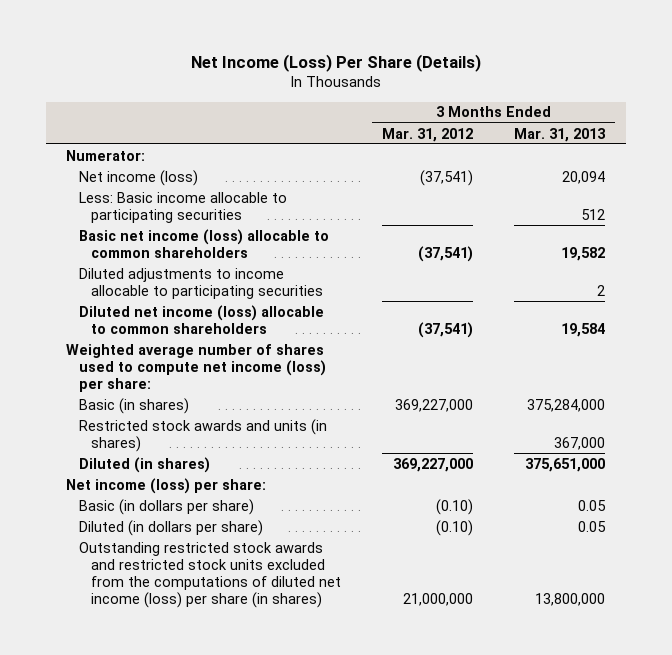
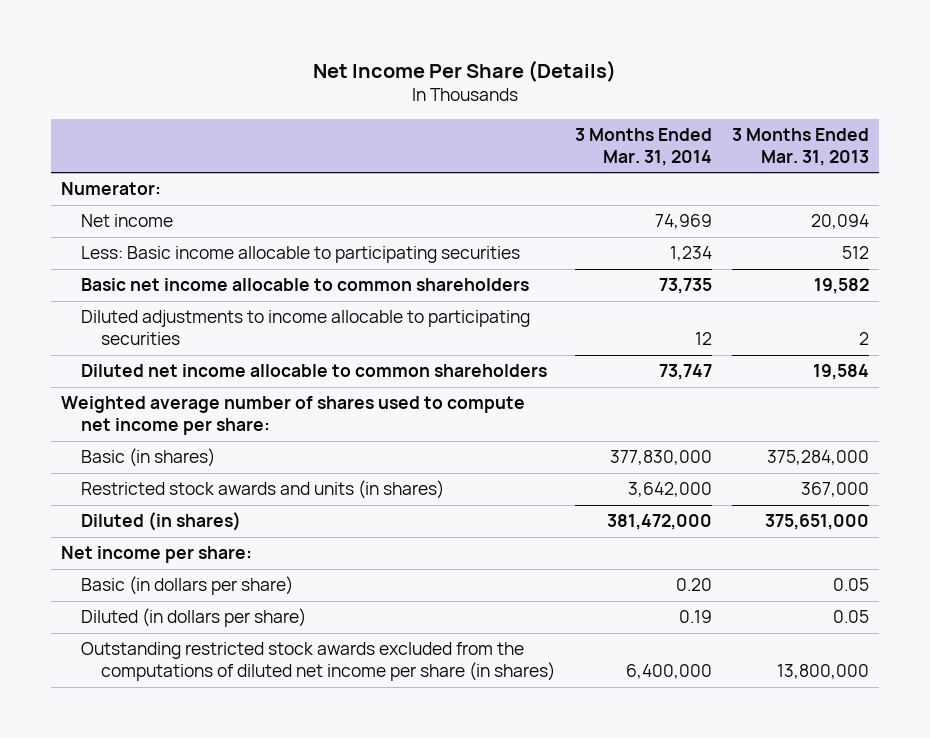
[190,54,481,73] Net Income (Loss) Per Share (Details) -> [313,60,617,83] Net Income Per Share (Details)
[382,127,474,142] Mar. 31, 2012 -> none
none -> [575,127,713,166] 3 Months Ended Mar. 31, 2014
[78,169,198,186] Net income (loss) -> [81,214,174,228] Net income
[78,228,329,258] Basic net income (loss) allocable to common shareholders -> [81,278,530,292] Basic net income allocable to common shareholders
[78,304,324,334] Diluted net income (loss) allocable to common shareholders -> [81,364,548,378] Diluted net income allocable to common shareholders
[66,343,326,392] Weighted average number of shares used to compute net income (loss) per share: -> [61,396,526,436] Weighted average number of shares used to compute net income per share:
[66,477,267,494] Net income (loss) per share: -> [61,546,253,564] Net income per share:
[78,541,341,608] Outstanding restricted stock awards and restricted stock units excluded from the computations of diluted net income (loss) per share (in shares) -> [81,642,556,682] Outstanding restricted stock awards excluded from the computations of diluted net income per share (in shares)

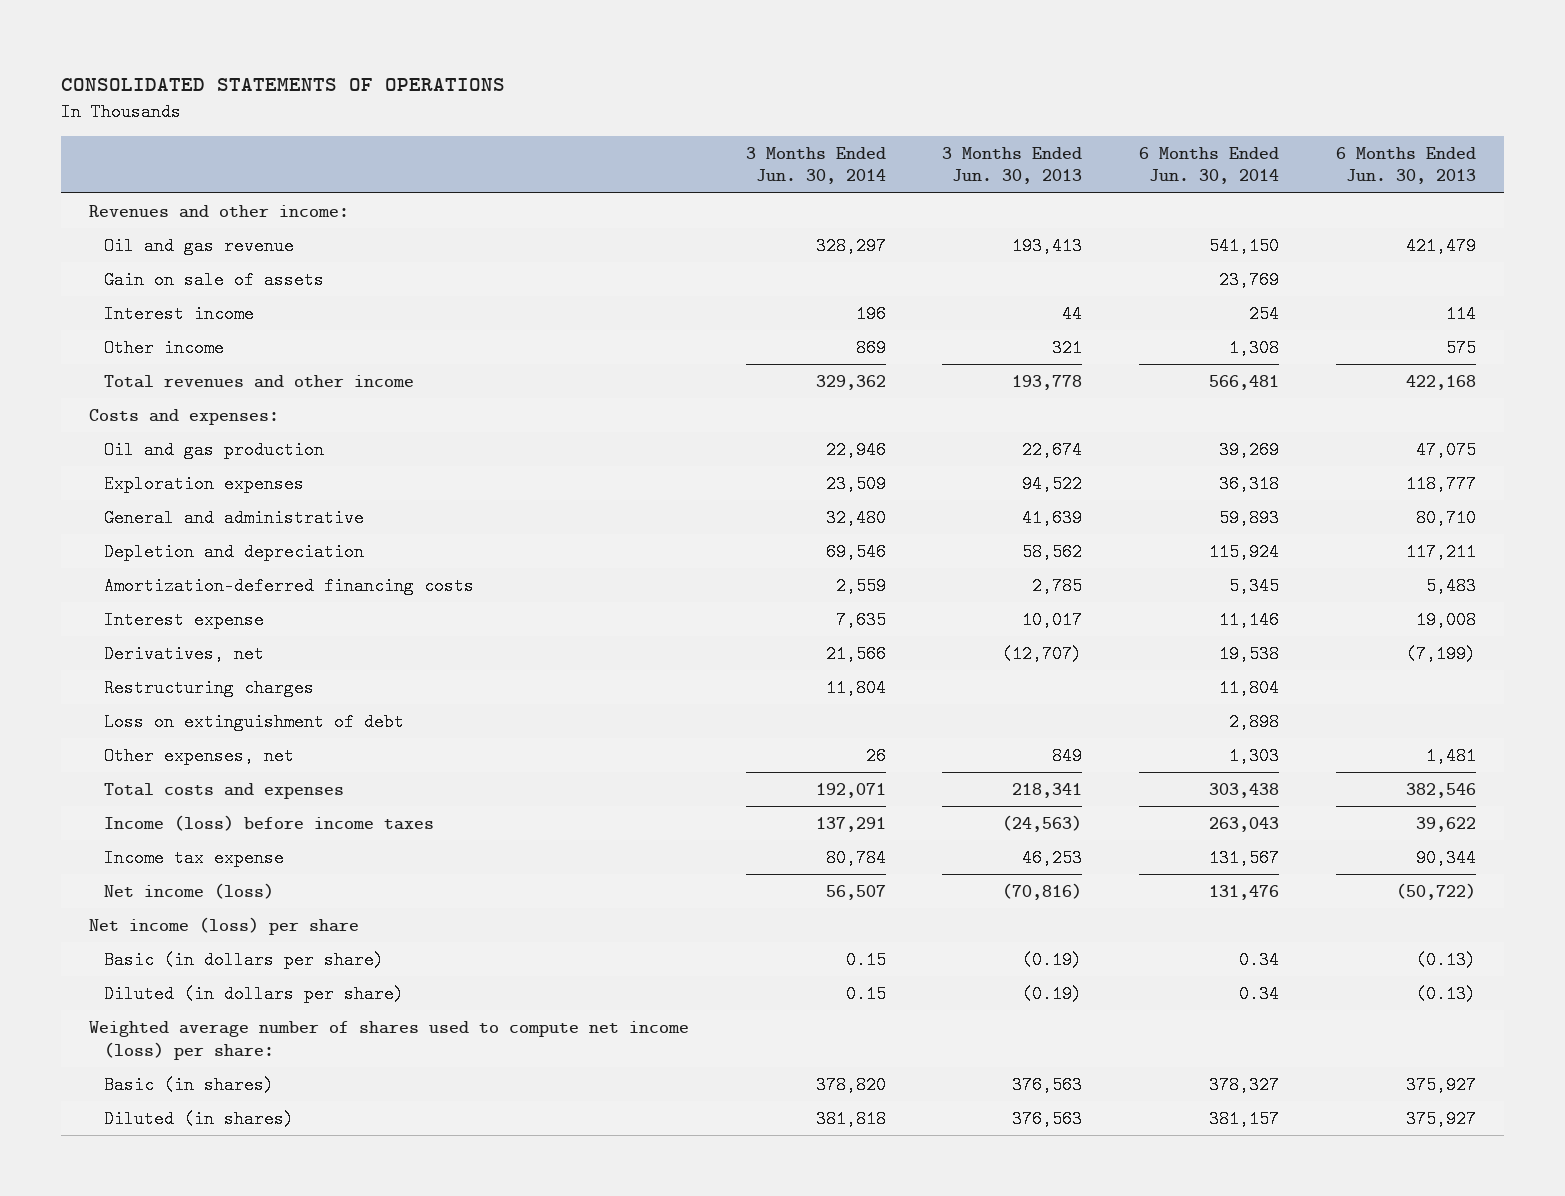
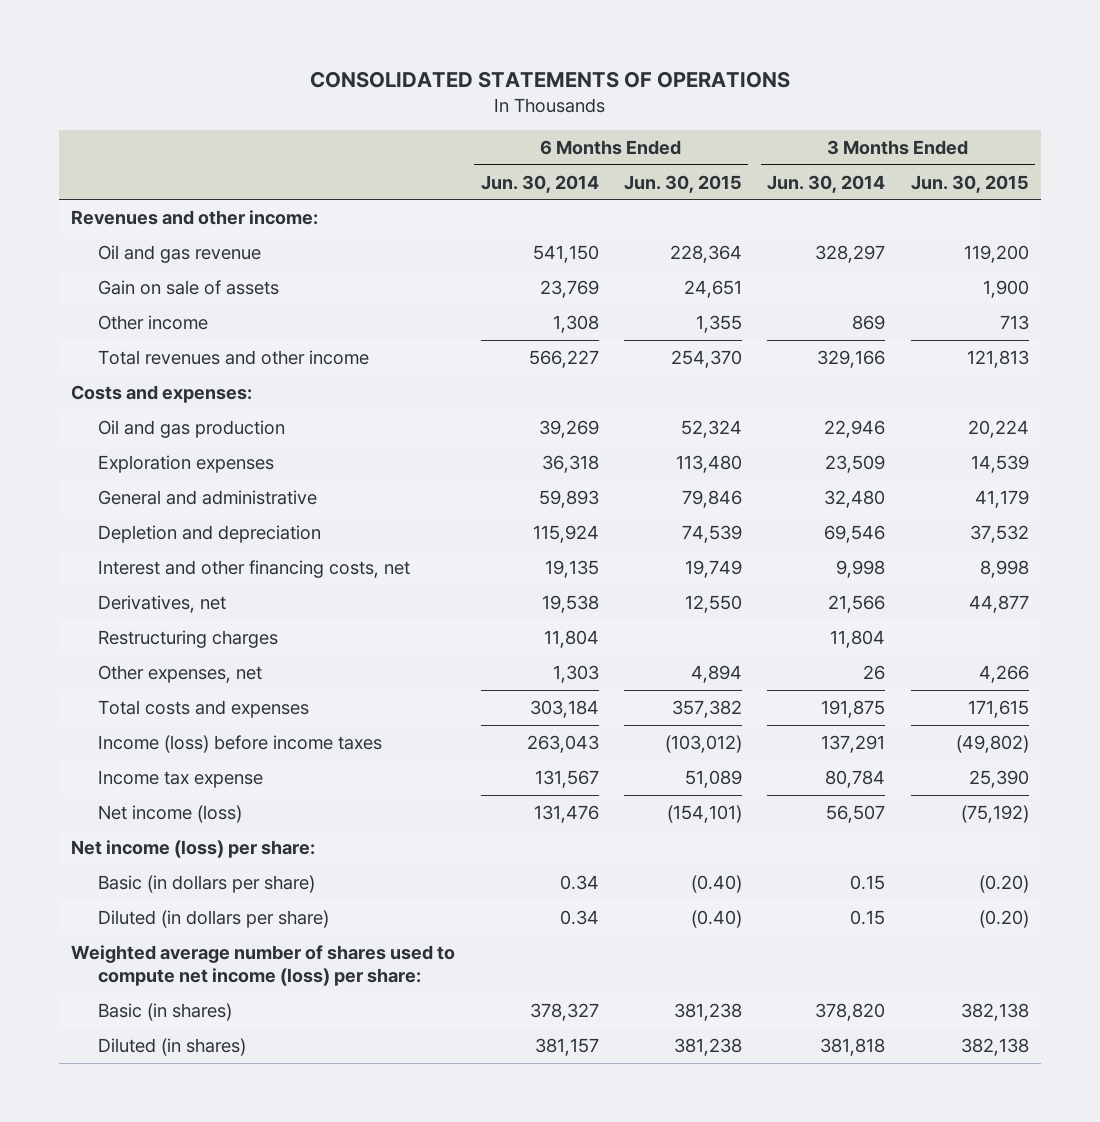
[942,146,1083,185] 3 Months Ended Jun. 30, 2013 -> none
[1335,146,1476,185] 6 Months Ended Jun. 30, 2013 -> none
none -> [623,174,742,193] Jun. 30, 2015
none -> [910,174,1029,193] Jun. 30, 2015
[104,304,255,323] Interest income -> none
[815,374,886,390] 329,362 -> [817,349,886,368] 329,166
[1208,374,1279,390] 566,481 -> [528,349,599,368] 566,227
[104,576,475,595] Amortization-deferred financing costs -> none
[104,610,265,629] Interest expense -> none
none -> [97,559,410,578] Interest and other financing costs, net
[104,712,405,731] Loss on extinguishment of debt -> none
[815,782,886,798] 192,071 -> [821,699,886,718] 191,875
[1208,782,1279,798] 303,438 -> [529,699,599,718] 303,184
[89,916,360,935] Net income (loss) per share -> [71,839,316,858] Net income (loss) per share:

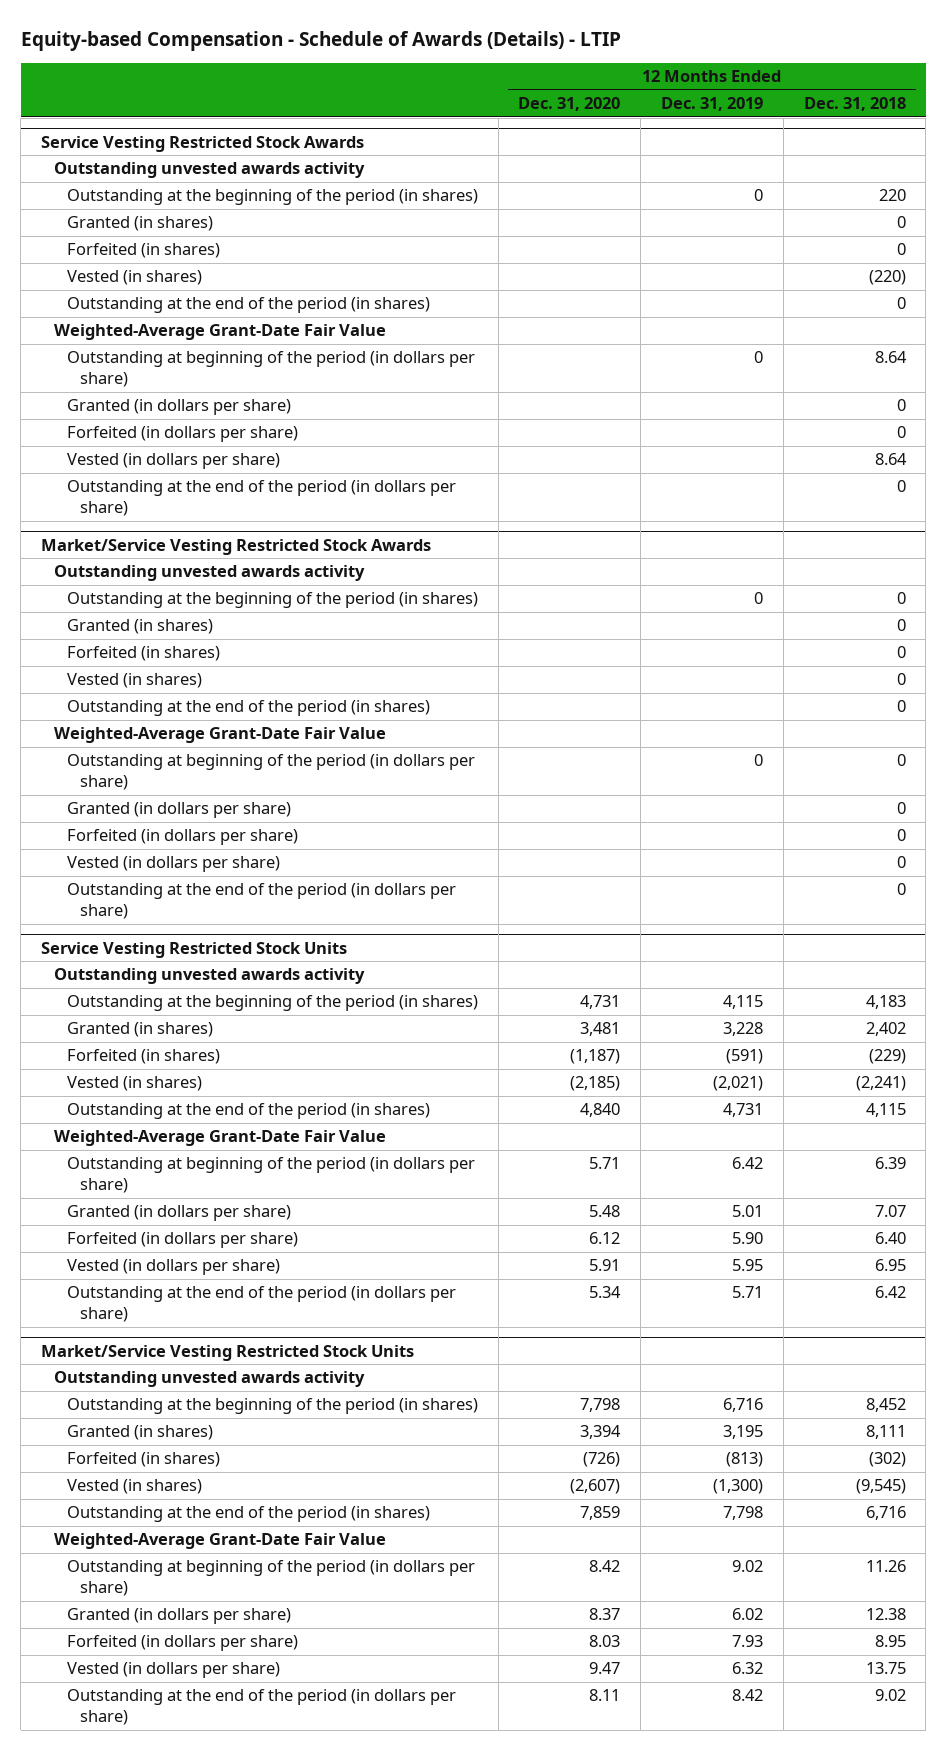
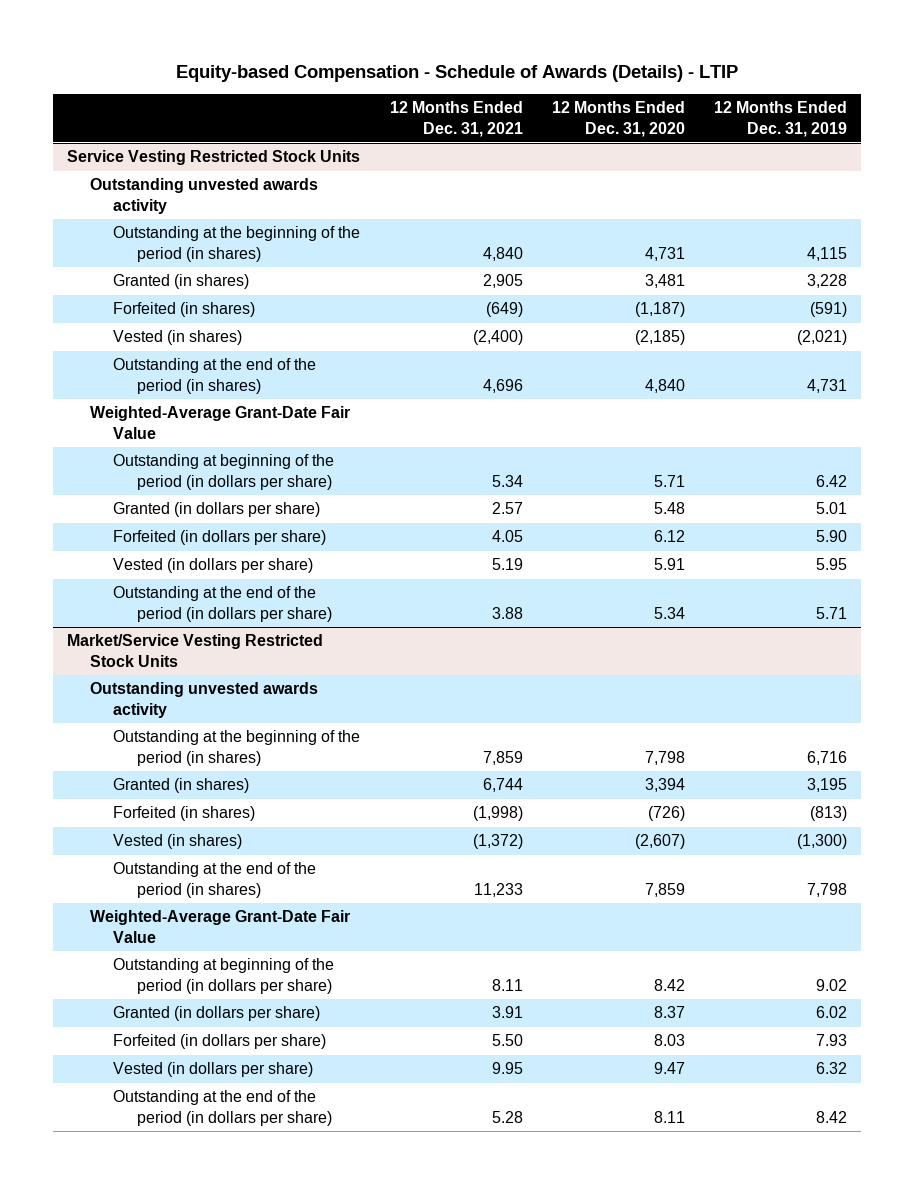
[803,97,906,112] Dec. 31, 2018 -> none
none -> [389,101,523,137] 12 Months Ended Dec. 31, 2021
[40,135,364,152] Service Vesting Restricted Stock Awards -> none
[53,162,365,179] Outstanding unvested awards activity -> none
[66,189,478,206] Outstanding at the beginning of the period (in shares) -> none
[66,216,213,232] Granted (in shares) -> none
[66,243,220,259] Forfeited (in shares) -> none
[66,270,202,286] Vested (in shares) -> none
[66,297,430,314] Outstanding at the end of the period (in shares) -> none
[53,324,386,341] Weighted-Average Grant-Date Fair Value -> none
[66,351,475,388] Outstanding at beginning of the period (in dollars per share) -> none
[66,399,291,416] Granted (in dollars per share) -> none
[66,426,298,443] Forfeited (in dollars per share) -> none
[66,453,280,470] Vested (in dollars per share) -> none
[66,480,456,517] Outstanding at the end of the period (in dollars per share) -> none
[40,538,431,555] Market/Service Vesting Restricted Stock Awards -> none
[53,565,365,582] Outstanding unvested awards activity -> none
[66,592,478,609] Outstanding at the beginning of the period (in shares) -> none
[66,619,213,635] Granted (in shares) -> none
[66,646,220,662] Forfeited (in shares) -> none
[66,673,202,689] Vested (in shares) -> none
[66,700,430,717] Outstanding at the end of the period (in shares) -> none
[53,727,386,744] Weighted-Average Grant-Date Fair Value -> none
[66,754,475,791] Outstanding at beginning of the period (in dollars per share) -> none
[66,802,291,819] Granted (in dollars per share) -> none
[66,829,298,846] Forfeited (in dollars per share) -> none
[66,856,280,873] Vested (in dollars per share) -> none
[66,883,456,920] Outstanding at the end of the period (in dollars per share) -> none

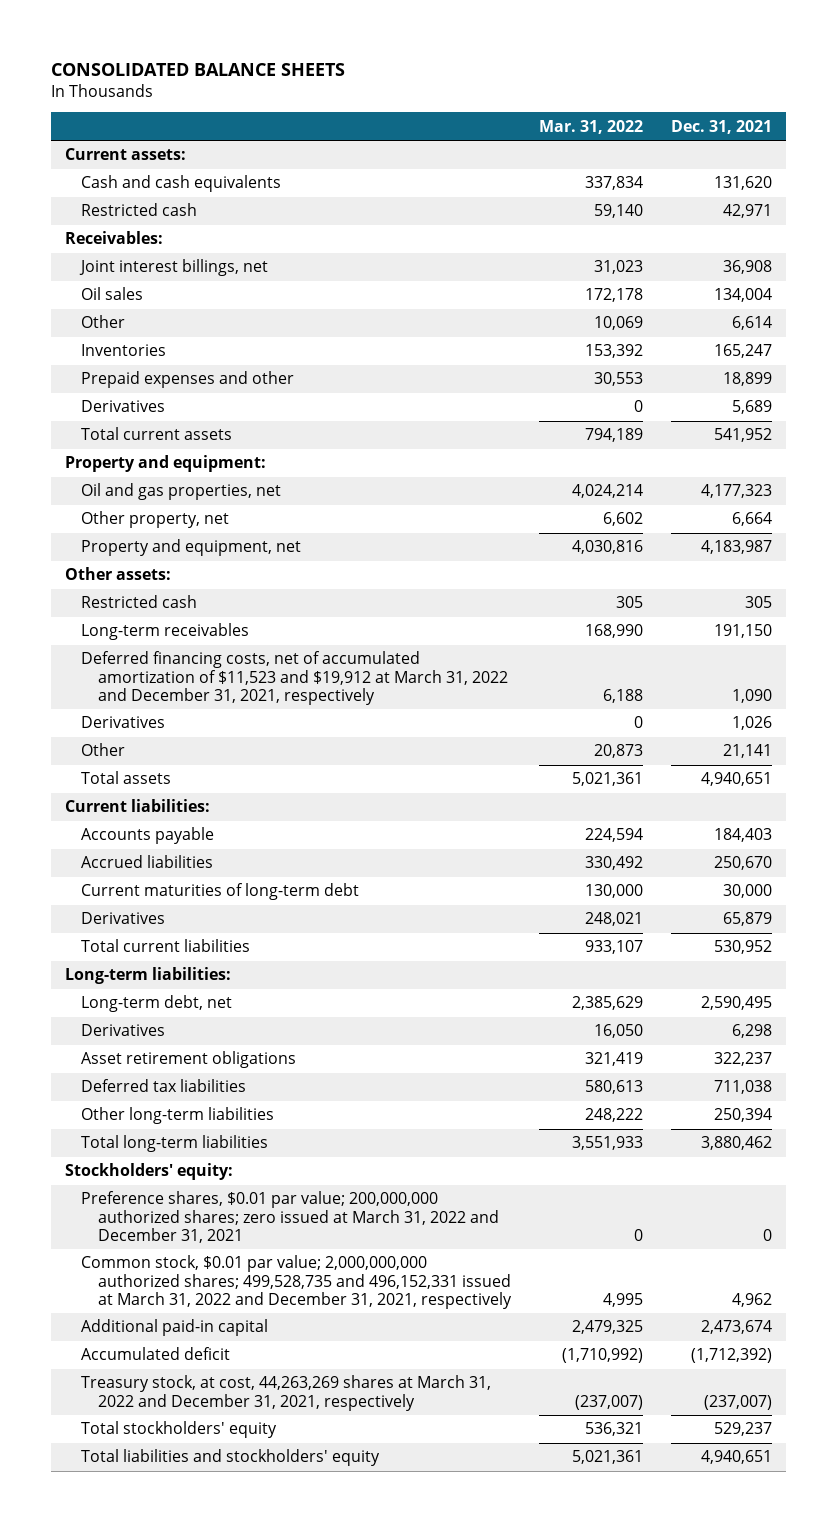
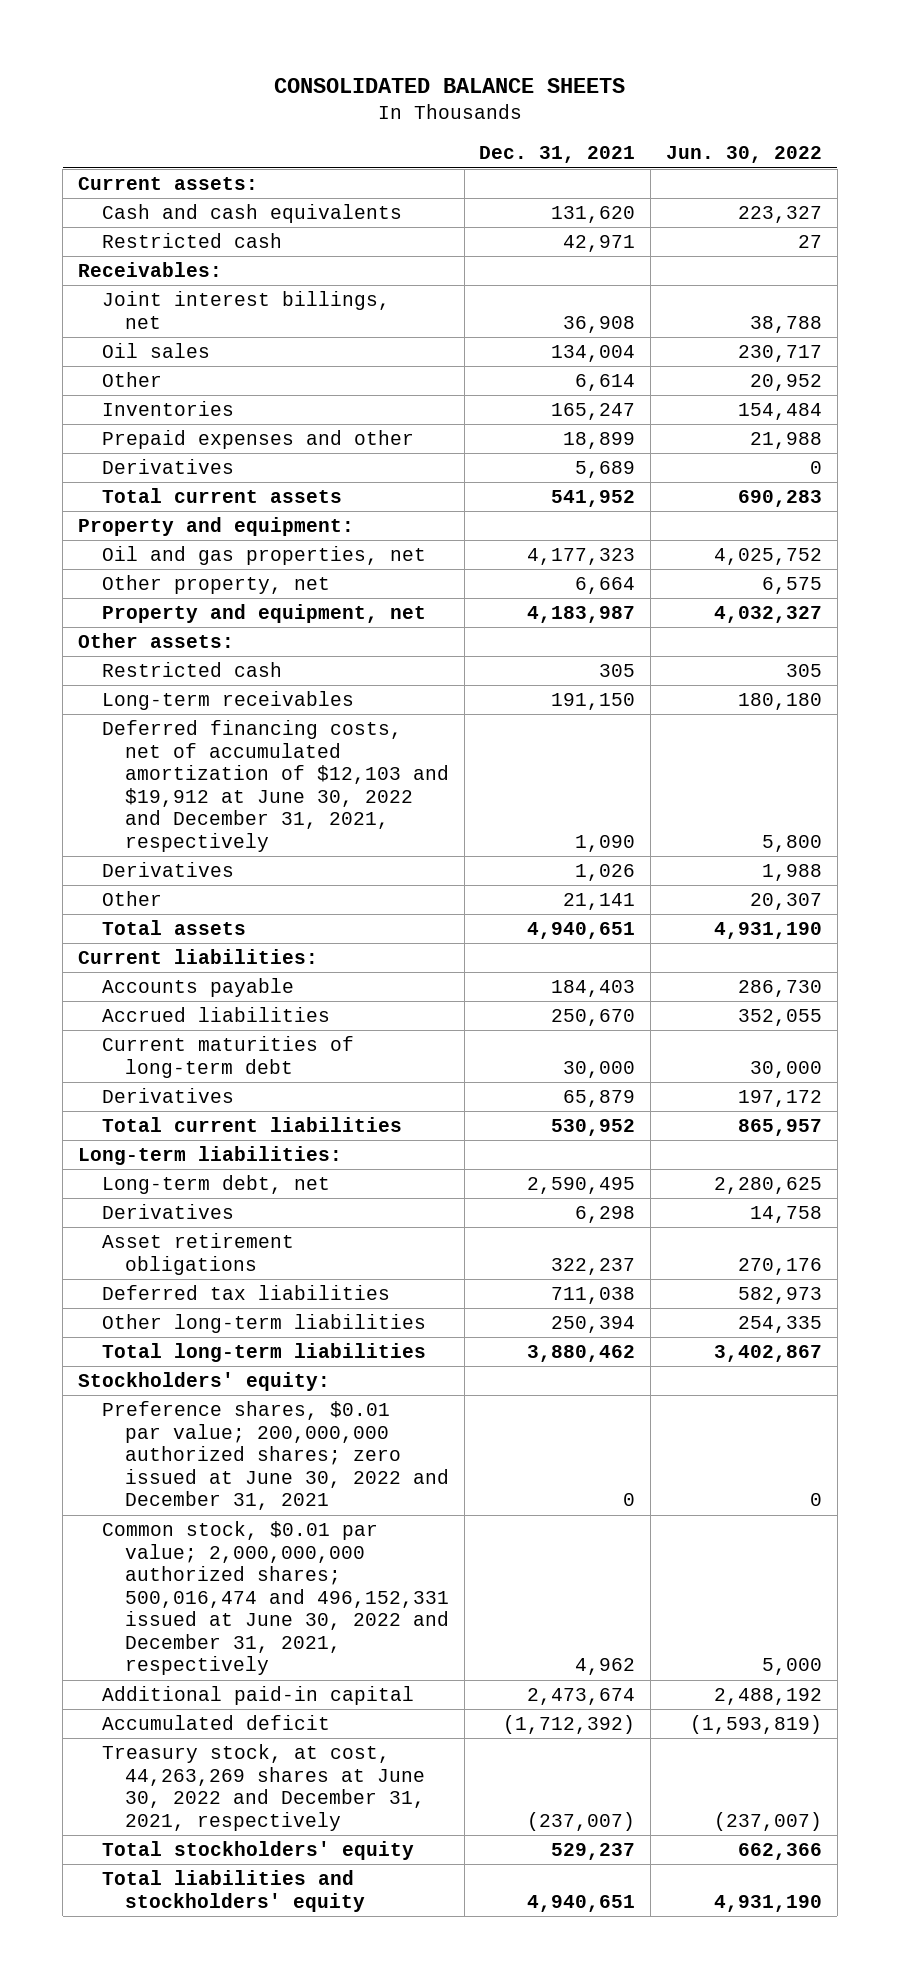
[538,119,643,134] Mar. 31, 2022 -> none
none -> [665,146,822,164] Jun. 30, 2022
[81,651,508,706] Deferred financing costs, net of accumulated amortization of $11,523 and $19,912 at March 31, 2022 and December 31, 2021, respectively -> [101,720,449,852] Deferred financing costs, net of accumulated amortization of $12,103 and $19,912 at June 30, 2022 and December 31, 2021, respectively
[81,1191,499,1244] Preference shares, $0.01 par value; 200,000,000 authorized shares; zero issued at March 31, 2022 and December 31, 2021 -> [101,1401,449,1511] Preference shares, $0.01 par value; 200,000,000 authorized shares; zero issued at June 30, 2022 and December 31, 2021
[81,1255,512,1310] Common stock, $0.01 par value; 2,000,000,000 authorized shares; 499,528,735 and 496,152,331 issued at March 31, 2022 and December 31, 2021, respectively -> [101,1521,449,1676] Common stock, $0.01 par value; 2,000,000,000 authorized shares; 500,016,474 and 496,152,331 issued at June 30, 2022 and December 31, 2021, respectively
[81,1375,492,1411] Treasury stock, at cost, 44,263,269 shares at March 31, 2022 and December 31, 2021, respectively -> [101,1744,425,1831] Treasury stock, at cost, 44,263,269 shares at June 30, 2022 and December 31, 2021, respectively

